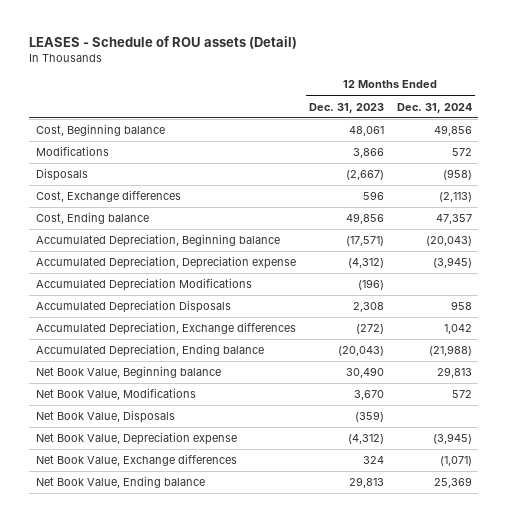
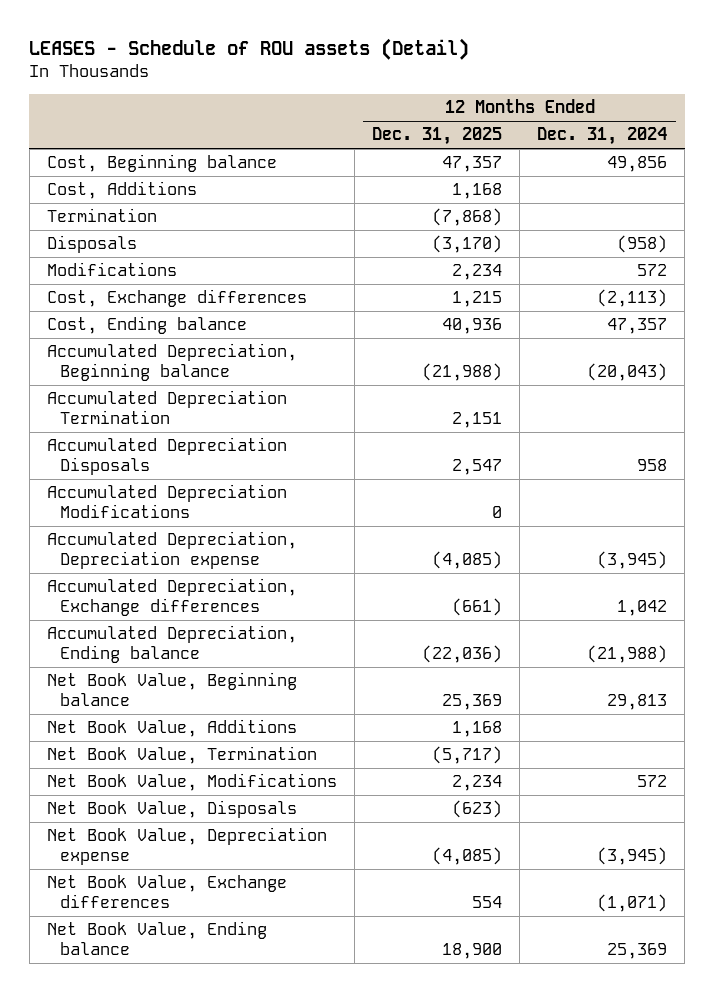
[308,102,384,113] Dec. 31, 2023 -> none
none -> [371,127,502,146] Dec. 31, 2025
none -> [46,181,197,200] Cost, Additions
none -> [46,208,157,223] Termination
[35,146,109,157] Modifications -> [46,262,177,277] Modifications
none -> [46,390,287,425] Accumulated Depreciation Termination
[35,278,252,292] Accumulated Depreciation Modifications -> [46,484,287,519] Accumulated Depreciation Modifications
[35,256,296,270] Accumulated Depreciation, Depreciation expense -> [46,531,297,570] Accumulated Depreciation, Depreciation expense
none -> [46,719,297,738] Net Book Value, Additions
none -> [46,746,317,765] Net Book Value, Termination

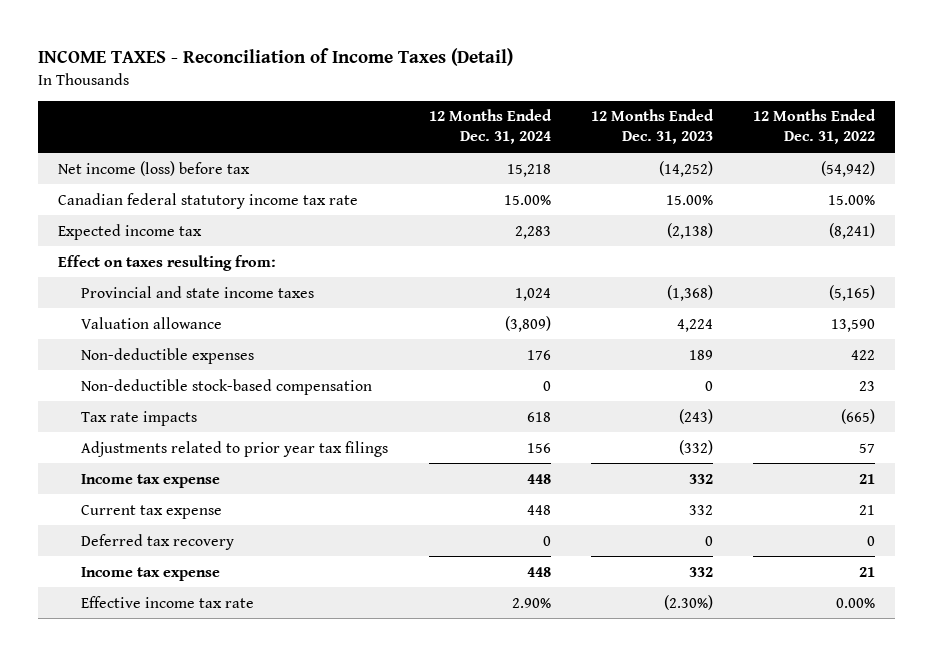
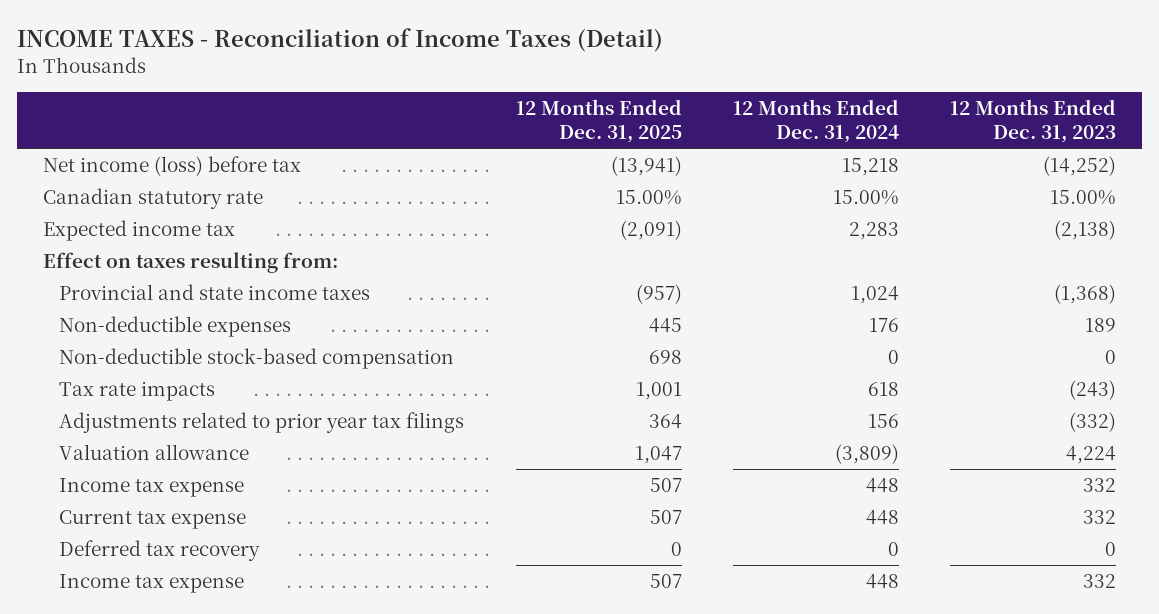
[753,109,877,145] 12 Months Ended Dec. 31, 2022 -> none
none -> [515,98,682,144] 12 Months Ended Dec. 31, 2025
[58,192,359,209] Canadian federal statutory income tax rate -> [42,187,263,209] Canadian statutory rate
[81,316,223,329] Valuation allowance -> [59,443,250,460] Valuation allowance
[81,595,255,608] Effective income tax rate -> none

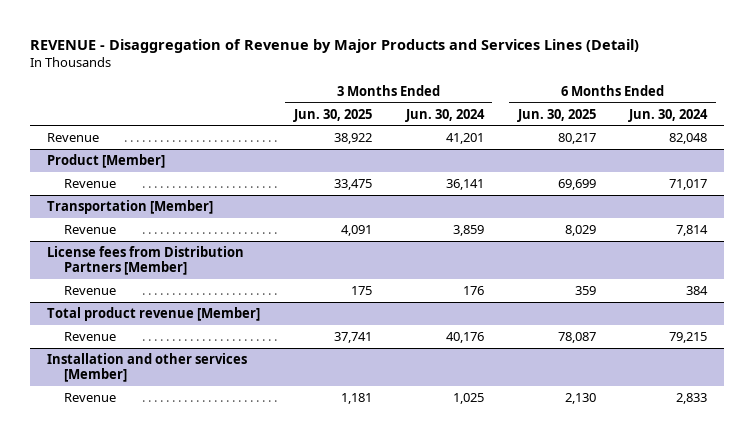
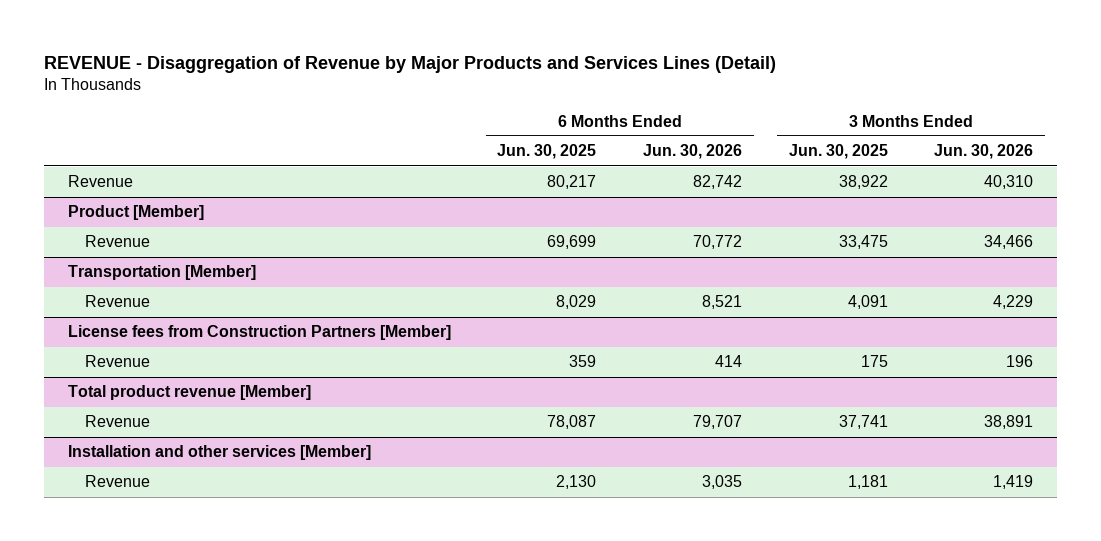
[404,108,485,122] Jun. 30, 2024 -> none
[628,108,709,122] Jun. 30, 2024 -> none
none -> [642,144,742,160] Jun. 30, 2026
none -> [934,144,1034,160] Jun. 30, 2026
[46,245,244,275] License fees from Distribution Partners [Member] -> [67,325,451,341] License fees from Construction Partners [Member]

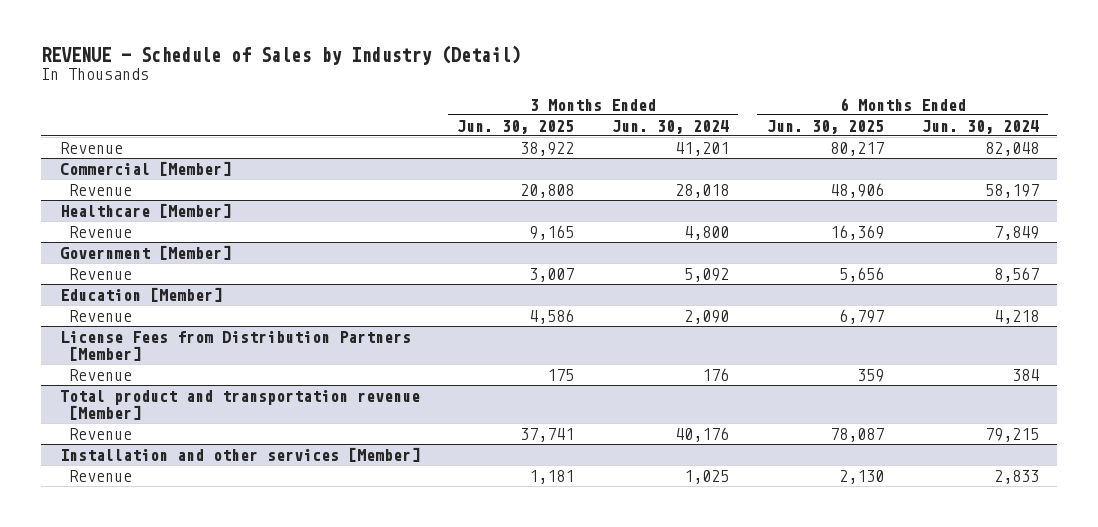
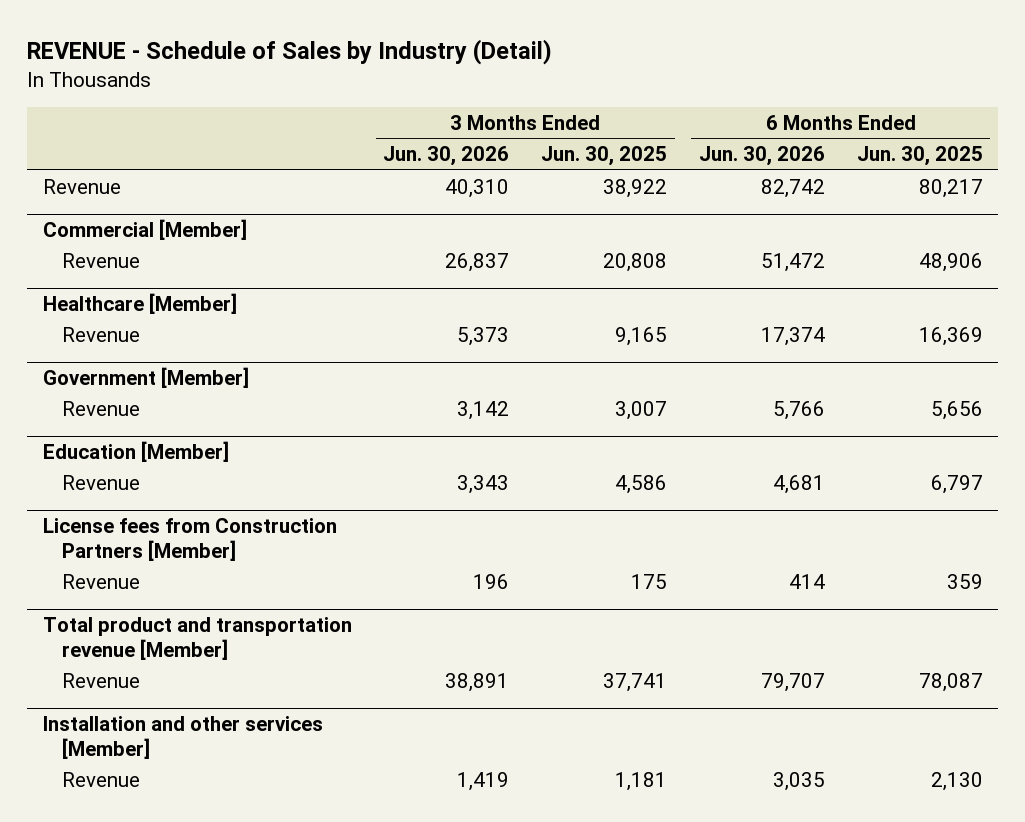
[612,119,730,134] Jun. 30, 2024 -> none
[921,119,1039,134] Jun. 30, 2024 -> none
none -> [383,146,510,167] Jun. 30, 2026
none -> [698,146,825,167] Jun. 30, 2026
[59,330,411,361] License Fees from Distribution Partners [Member] -> [42,518,337,561] License fees from Construction Partners [Member]

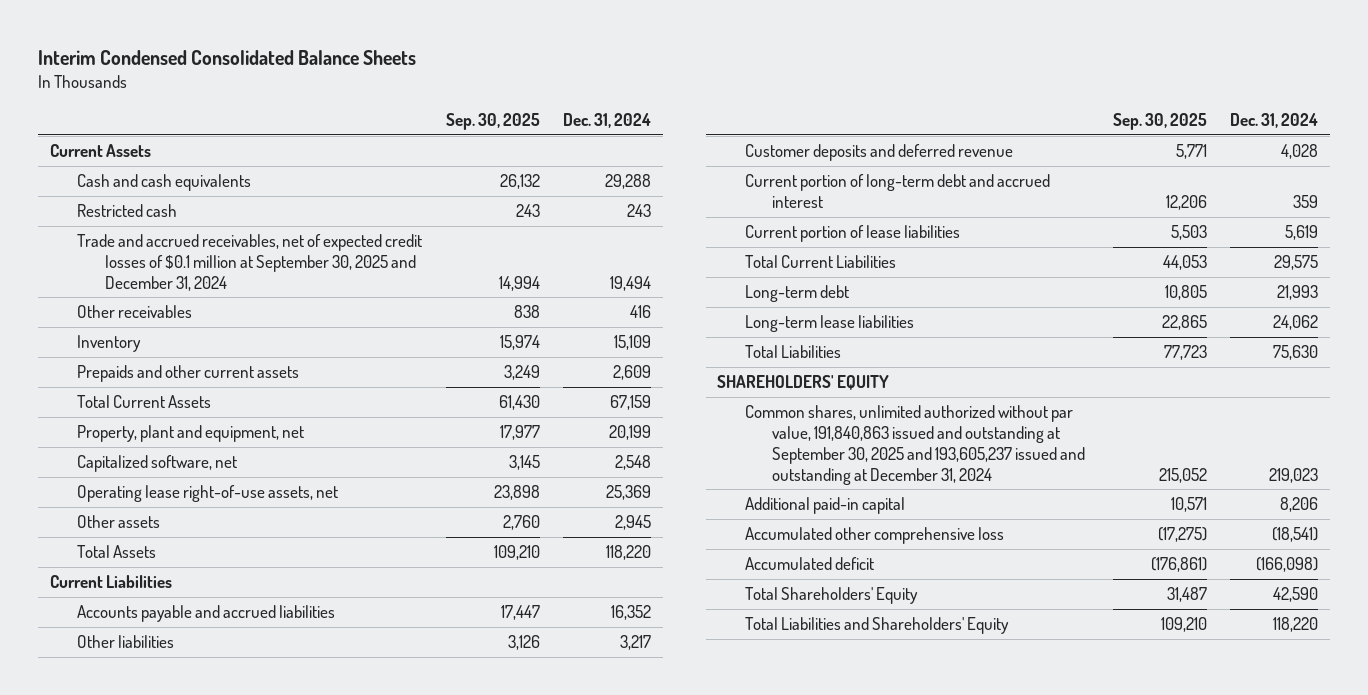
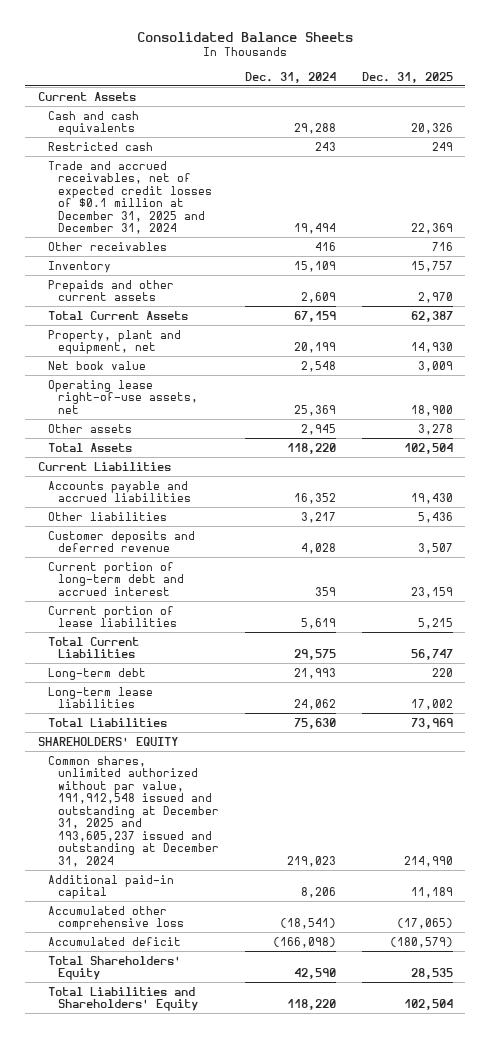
[38,49,417,65] Interim Condensed Consolidated Balance Sheets -> [137,31,354,42] Consolidated Balance Sheets
[445,113,540,131] Sep. 30, 2025 -> none
none -> [361,71,453,83] Dec. 31, 2025
[77,234,423,291] Trade and accrued receivables, net of expected credit losses of $0.1 million at September 30, 2025 and December 31, 2024 -> [47,160,213,235] Trade and accrued receivables, net of expected credit losses of $0.1 million at December 31, 2025 and December 31, 2024
[77,455,238,473] Capitalized software, net -> [47,360,146,370] Net book value
[744,405,1085,485] Common shares, unlimited authorized without par value, 191,840,863 issued and outstanding at September 30, 2025 and 193,605,237 issued and outstanding at December 31, 2024 -> [47,755,220,867] Common shares, unlimited authorized without par value, 191,912,548 issued and outstanding at December 31, 2025 and 193,605,237 issued and outstanding at December 31, 2024

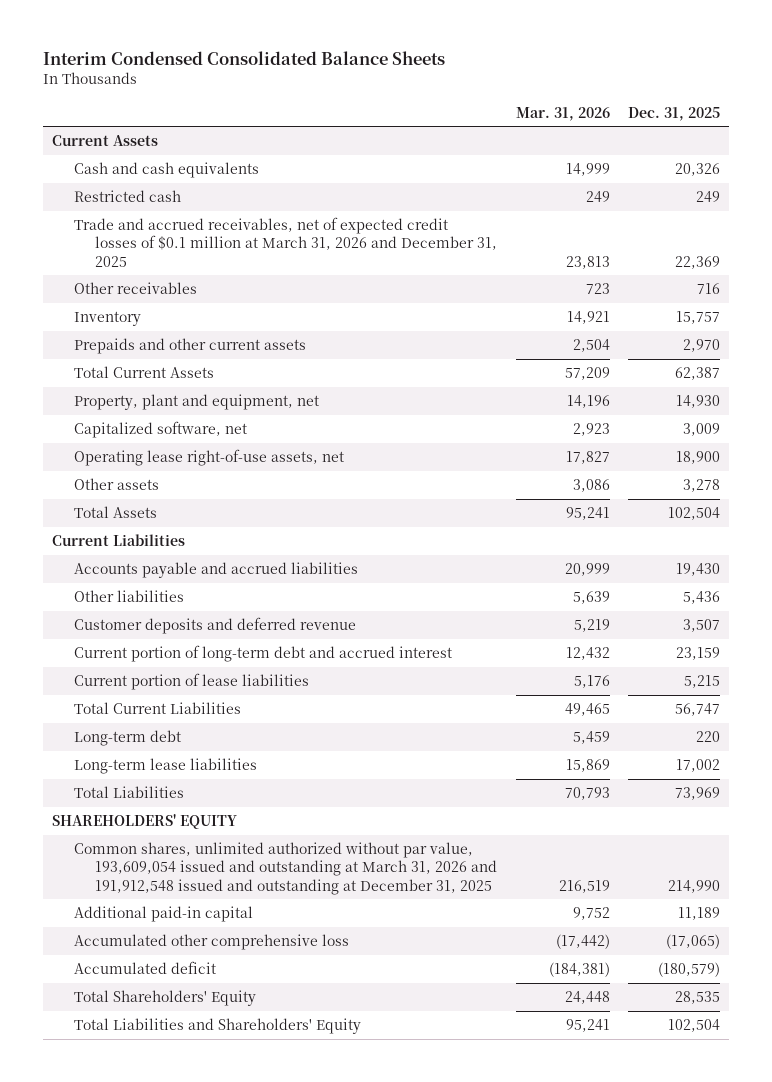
[137,31,354,42] Consolidated Balance Sheets -> [43,51,446,66] Interim Condensed Consolidated Balance Sheets
[244,71,336,83] Dec. 31, 2024 -> none
none -> [515,106,610,121] Mar. 31, 2026
[47,160,213,235] Trade and accrued receivables, net of expected credit losses of $0.1 million at December 31, 2025 and December 31, 2024 -> [73,217,498,267] Trade and accrued receivables, net of expected credit losses of $0.1 million at March 31, 2026 and December 31, 2025
[47,360,146,370] Net book value -> [73,421,247,439] Capitalized software, net
[47,755,220,867] Common shares, unlimited authorized without par value, 191,912,548 issued and outstanding at December 31, 2025 and 193,605,237 issued and outstanding at December 31, 2024 -> [73,842,498,895] Common shares, unlimited authorized without par value, 193,609,054 issued and outstanding at March 31, 2026 and 191,912,548 issued and outstanding at December 31, 2025

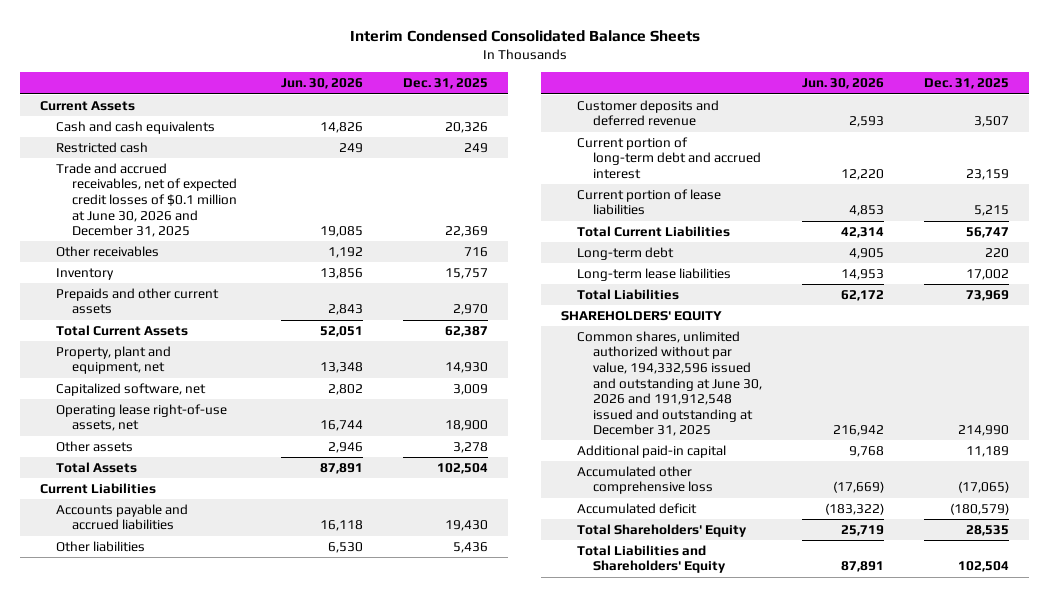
[515,106,610,121] Mar. 31, 2026 -> none
none -> [280,78,363,90] Jun. 30, 2026
[73,217,498,267] Trade and accrued receivables, net of expected credit losses of $0.1 million at March 31, 2026 and December 31, 2025 -> [55,162,237,238] Trade and accrued receivables, net of expected credit losses of $0.1 million at June 30, 2026 and December 31, 2025
[73,842,498,895] Common shares, unlimited authorized without par value, 193,609,054 issued and outstanding at March 31, 2026 and 191,912,548 issued and outstanding at December 31, 2025 -> [577,330,762,437] Common shares, unlimited authorized without par value, 194,332,596 issued and outstanding at June 30, 2026 and 191,912,548 issued and outstanding at December 31, 2025

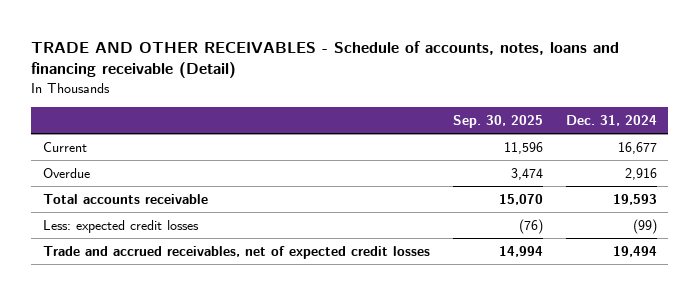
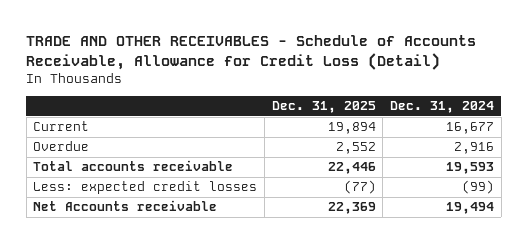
[30,40,619,79] TRADE AND OTHER RECEIVABLES - Schedule of accounts, notes, loans and financing receivable (Detail) -> [26,34,477,70] TRADE AND OTHER RECEIVABLES - Schedule of Accounts Receivable, Allowance for Credit Loss (Detail)
[452,114,543,128] Sep. 30, 2025 -> none
none -> [271,101,376,114] Dec. 31, 2025
[42,246,430,260] Trade and accrued receivables, net of expected credit losses -> [33,200,218,212] Net Accounts receivable

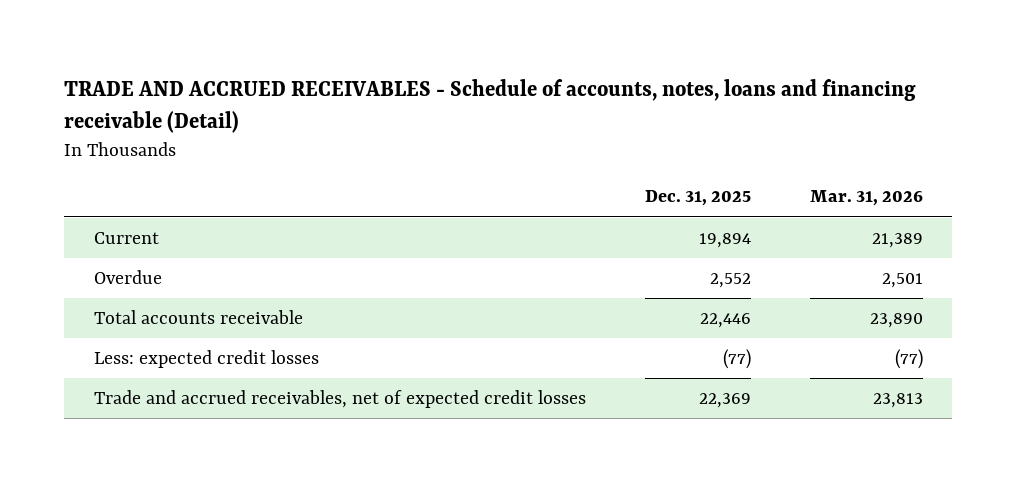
[26,34,477,70] TRADE AND OTHER RECEIVABLES - Schedule of Accounts Receivable, Allowance for Credit Loss (Detail) -> [64,79,917,134] TRADE AND ACCRUED RECEIVABLES - Schedule of accounts, notes, loans and financing receivable (Detail)
[390,101,495,114] Dec. 31, 2024 -> none
none -> [809,190,923,207] Mar. 31, 2026
[33,200,218,212] Net Accounts receivable -> [93,389,586,408] Trade and accrued receivables, net of expected credit losses

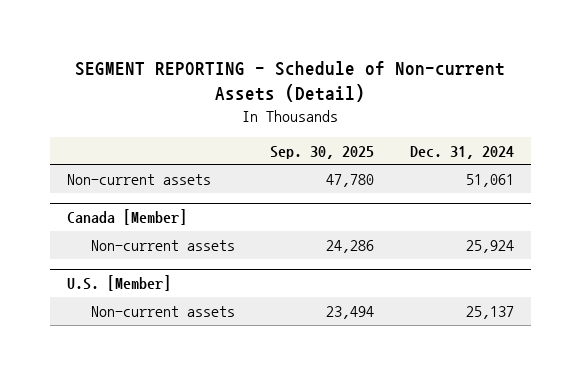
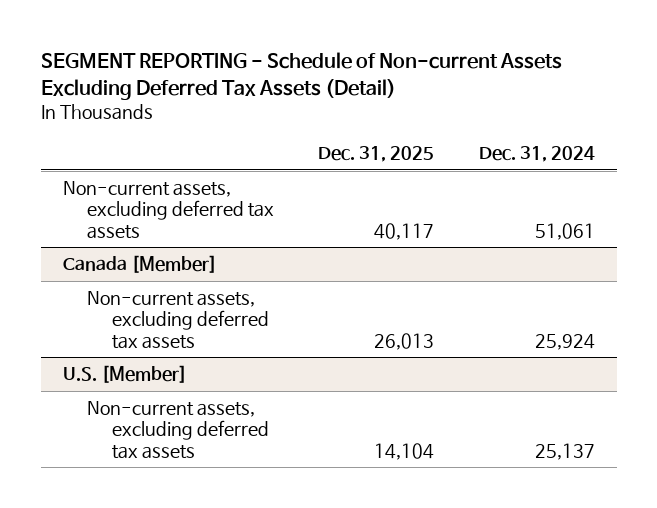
[75,61,506,103] SEGMENT REPORTING - Schedule of Non-current Assets (Detail) -> [40,51,562,100] SEGMENT REPORTING - Schedule of Non-current Assets Excluding Deferred Tax Assets (Detail)
[270,145,375,159] Sep. 30, 2025 -> none
none -> [318,145,435,162] Dec. 31, 2025
[67,173,212,185] Non-current assets -> [62,181,275,239] Non-current assets, excluding deferred tax assets
[91,239,236,251] Non-current assets -> [87,291,269,349] Non-current assets, excluding deferred tax assets
[91,305,236,317] Non-current assets -> [87,401,269,459] Non-current assets, excluding deferred tax assets

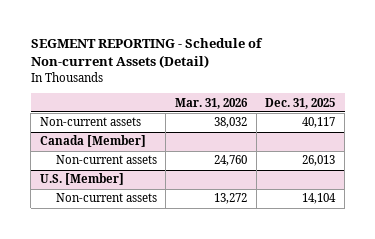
[40,51,562,100] SEGMENT REPORTING - Schedule of Non-current Assets Excluding Deferred Tax Assets (Detail) -> [30,38,263,69] SEGMENT REPORTING - Schedule of Non-current Assets (Detail)
[478,145,595,162] Dec. 31, 2024 -> none
none -> [174,97,248,109] Mar. 31, 2026
[62,181,275,239] Non-current assets, excluding deferred tax assets -> [39,117,141,127] Non-current assets
[87,291,269,349] Non-current assets, excluding deferred tax assets -> [55,155,157,165] Non-current assets
[87,401,269,459] Non-current assets, excluding deferred tax assets -> [55,193,157,203] Non-current assets

